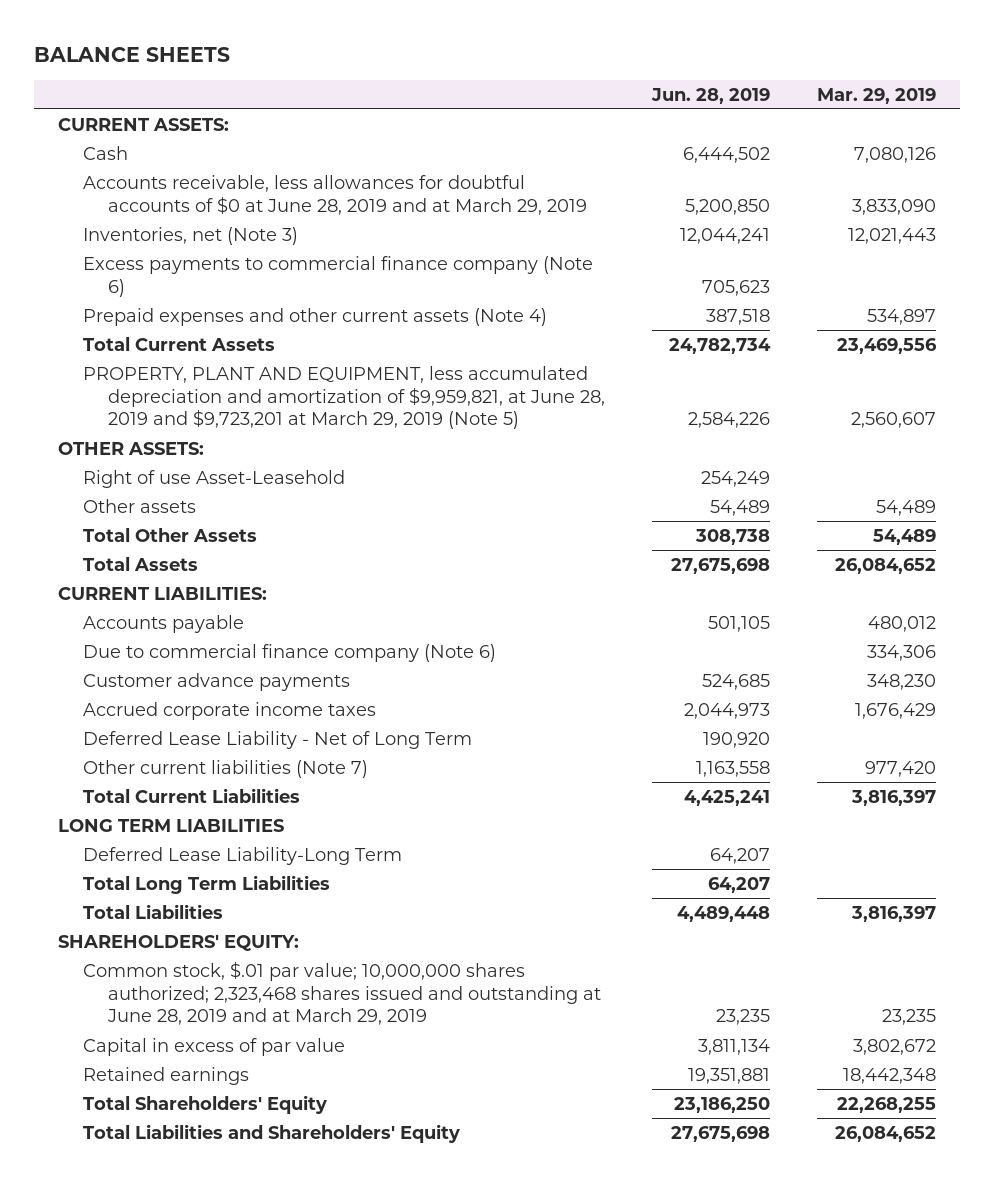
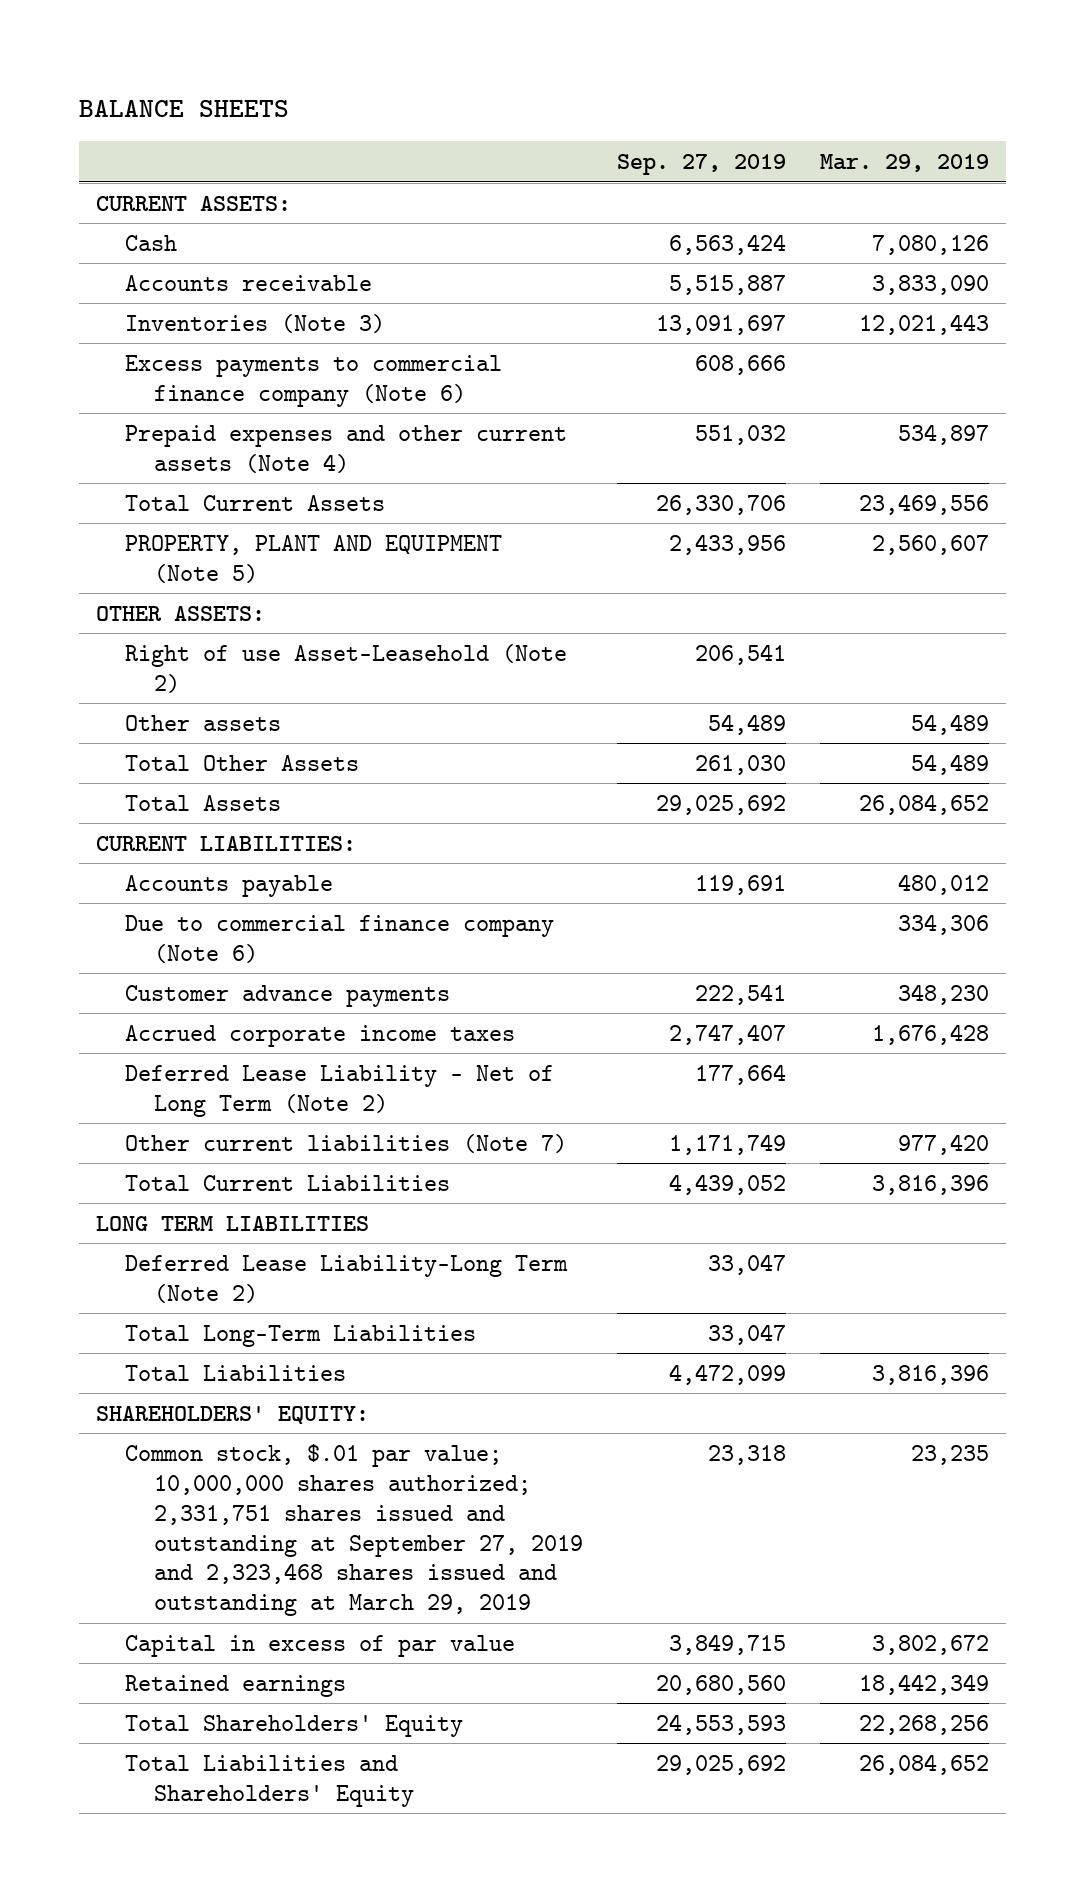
[651,87,771,104] Jun. 28, 2019 -> none
none -> [616,154,786,176] Sep. 27, 2019
[83,174,588,215] Accounts receivable, less allowances for doubtful accounts of $0 at June 28, 2019 and at March 29, 2019 -> [125,274,373,291] Accounts receivable
[83,226,299,245] Inventories, net (Note 3) -> [125,313,386,333] Inventories (Note 3)
[83,365,606,430] PROPERTY, PLANT AND EQUIPMENT, less accumulated depreciation and amortization of $9,959,821, at June 28, 2019 and $9,723,201 at March 29, 2019 (Note 5) -> [125,534,503,583] PROPERTY, PLANT AND EQUIPMENT (Note 5)
[83,469,346,488] Right of use Asset-Leasehold -> [125,643,568,693] Right of use Asset-Leasehold (Note 2)
[855,702,937,719] 1,676,429 -> [871,1023,989,1045] 1,676,428
[83,730,473,749] Deferred Lease Liability - Net of Long Term -> [125,1064,555,1117] Deferred Lease Liability - Net of Long Term (Note 2)
[851,789,937,806] 3,816,397 -> [871,1174,989,1195] 3,816,396
[83,846,403,865] Deferred Lease Liability-Long Term -> [125,1254,569,1303] Deferred Lease Liability-Long Term (Note 2)
[83,874,331,894] Total Long Term Liabilities -> [125,1324,477,1347] Total Long-Term Liabilities
[851,905,937,922] 3,816,397 -> [871,1364,989,1385] 3,816,396
[83,960,602,1026] Common stock, $.01 par value; 10,000,000 shares authorized; 2,323,468 shares issued and outstanding at June 28, 2019 and at March 29, 2019 -> [125,1443,583,1617] Common stock, $.01 par value; 10,000,000 shares authorized; 2,331,751 shares issued and outstanding at September 27, 2019 and 2,323,468 shares issued and outstanding at March 29, 2019
[843,1067,937,1084] 18,442,348 -> [858,1673,989,1695] 18,442,349
[837,1096,937,1113] 22,268,255 -> [858,1714,989,1735] 22,268,256

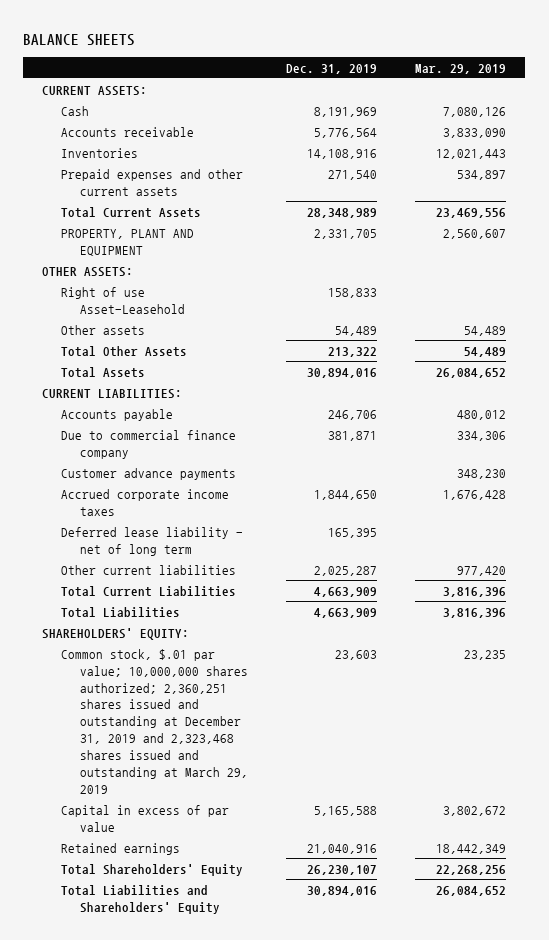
[616,154,786,176] Sep. 27, 2019 -> none
none -> [286,63,378,74] Dec. 31, 2019
[125,354,503,407] Excess payments to commercial finance company (Note 6) -> none
[125,313,386,333] Inventories (Note 3) -> [61,147,139,158] Inventories
[125,424,568,473] Prepaid expenses and other current assets (Note 4) -> [61,168,244,196] Prepaid expenses and other current assets
[125,534,503,583] PROPERTY, PLANT AND EQUIPMENT (Note 5) -> [61,228,195,256] PROPERTY, PLANT AND EQUIPMENT
[125,643,568,693] Right of use Asset-Leasehold (Note 2) -> [61,286,186,314] Right of use Asset-Leasehold
[125,914,555,963] Due to commercial finance company (Note 6) -> [61,429,237,459] Due to commercial finance company
[125,1064,555,1117] Deferred Lease Liability - Net of Long Term (Note 2) -> [61,526,244,556] Deferred lease liability - net of long term
[125,1133,568,1153] Other current liabilities (Note 7) -> [61,564,237,575] Other current liabilities
[96,1215,370,1231] LONG TERM LIABILITIES -> none
[125,1254,569,1303] Deferred Lease Liability-Long Term (Note 2) -> none
[125,1324,477,1347] Total Long-Term Liabilities -> none
[125,1443,583,1617] Common stock, $.01 par value; 10,000,000 shares authorized; 2,331,751 shares issued and outstanding at September 27, 2019 and 2,323,468 shares issued and outstanding at March 29, 2019 -> [61,648,249,794] Common stock, $.01 par value; 10,000,000 shares authorized; 2,360,251 shares issued and outstanding at December 31, 2019 and 2,323,468 shares issued and outstanding at March 29, 2019

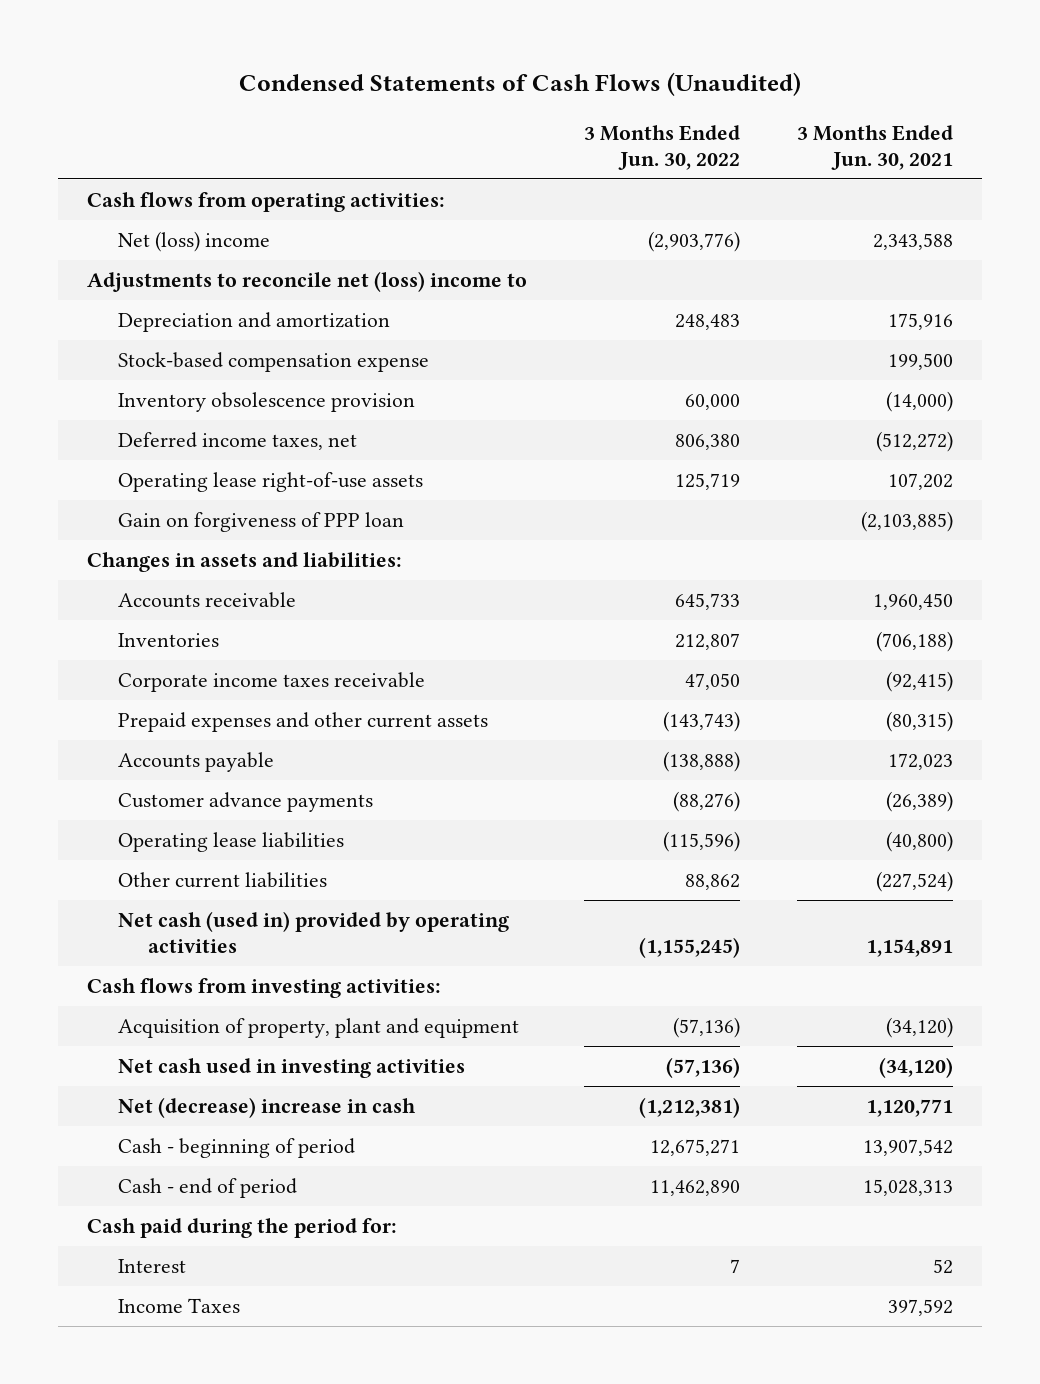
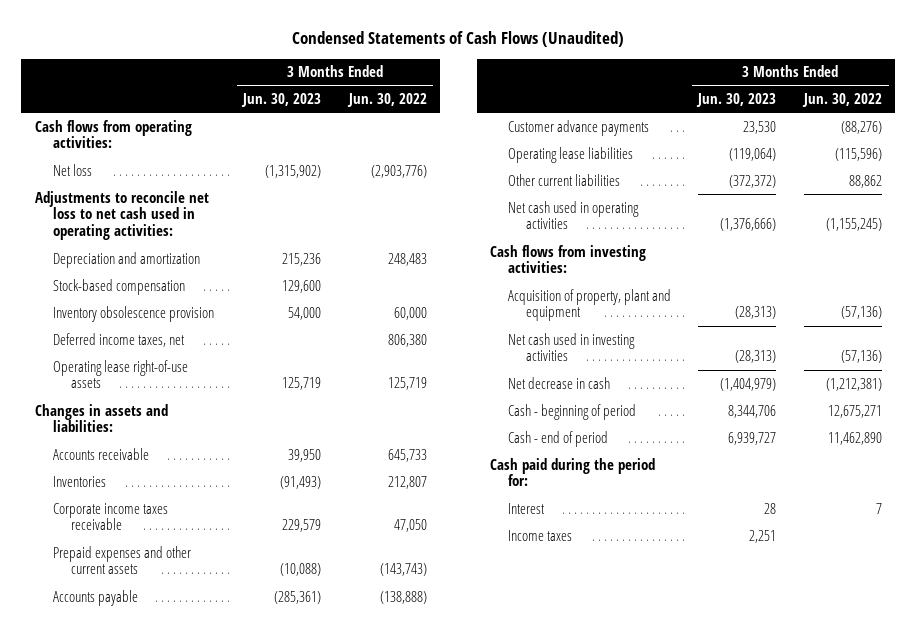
[797,124,954,170] 3 Months Ended Jun. 30, 2021 -> none
none -> [241,92,322,107] Jun. 30, 2023
[117,230,270,252] Net (loss) income -> [53,163,93,176] Net loss
[86,270,527,292] Adjustments to reconcile net (loss) income to -> [35,190,210,241] Adjustments to reconcile net loss to net cash used in operating activities:
[117,351,429,372] Stock-based compensation expense -> [53,278,186,295] Stock-based compensation
[117,511,404,532] Gain on forgiveness of PPP loan -> none
[117,910,509,953] Net cash (used in) provided by operating activities -> [508,200,640,230] Net cash used in operating activities
[117,1096,416,1118] Net (decrease) increase in cash -> [508,376,611,389] Net decrease in cash
[117,1297,240,1313] Income Taxes -> [508,529,573,541] Income taxes

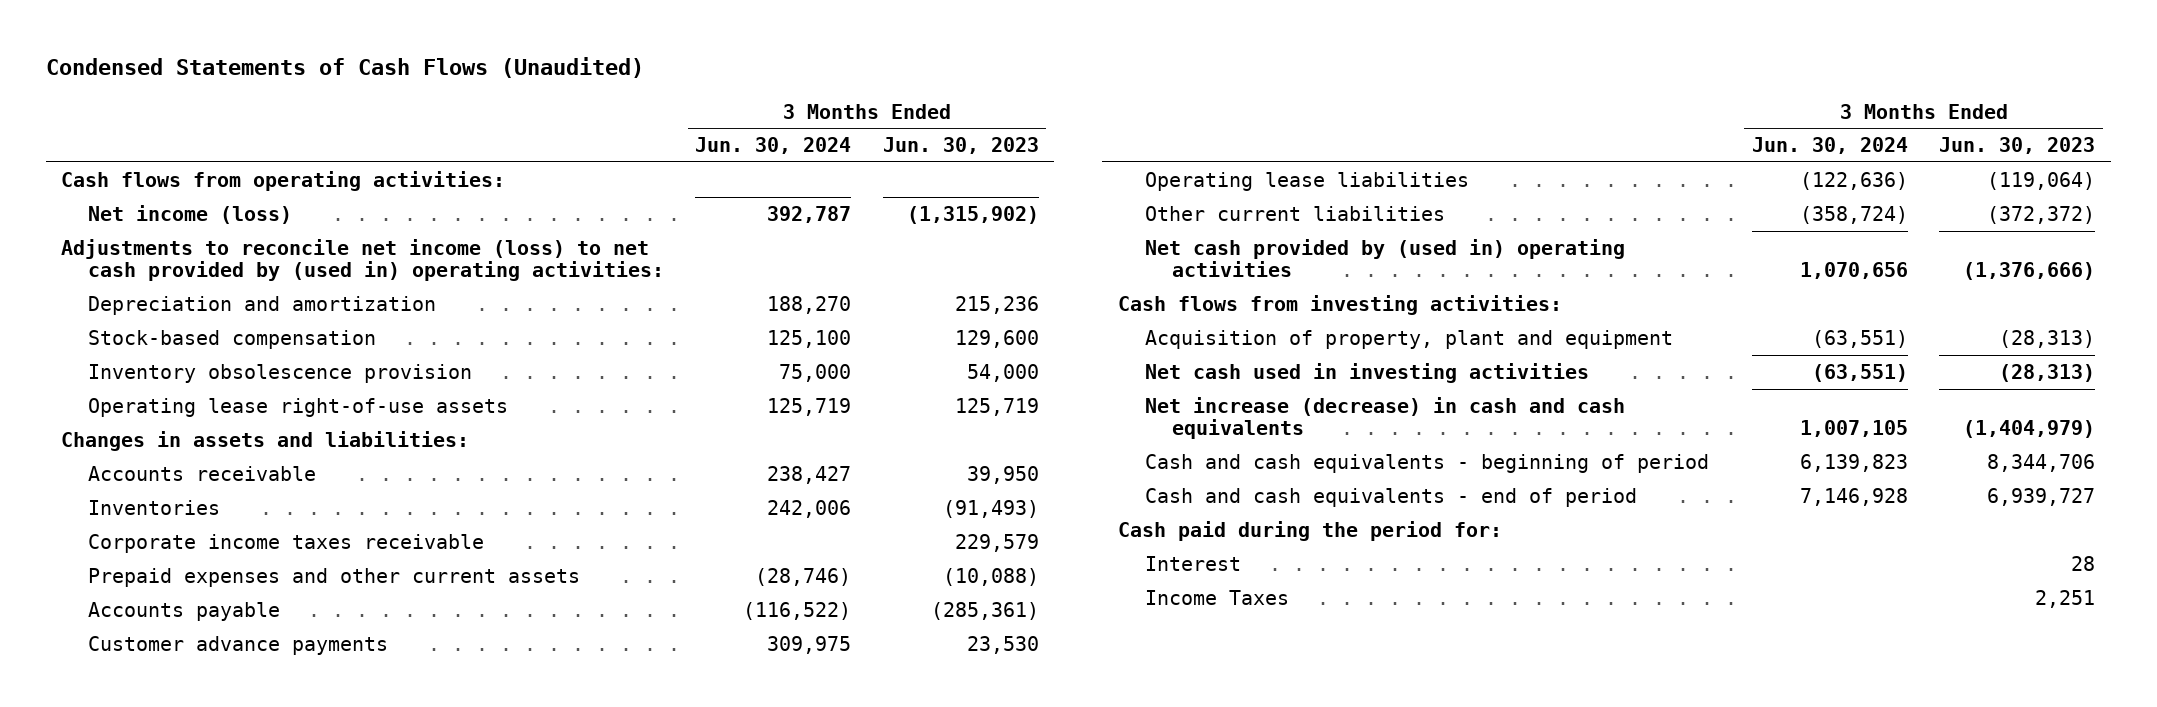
[346,92,427,107] Jun. 30, 2022 -> none
none -> [695,137,852,155] Jun. 30, 2024
[53,163,93,176] Net loss -> [88,204,293,224] Net income (loss)
[35,190,210,241] Adjustments to reconcile net loss to net cash used in operating activities: -> [61,238,665,282] Adjustments to reconcile net income (loss) to net cash provided by (used in) operating activities:
[53,332,186,347] Deferred income taxes, net -> none
[508,200,640,230] Net cash used in operating activities -> [1144,238,1625,278] Net cash provided by (used in) operating activities
[508,376,611,389] Net decrease in cash -> [1144,396,1625,440] Net increase (decrease) in cash and cash equivalents
[508,403,637,420] Cash - beginning of period -> [1144,453,1709,473] Cash and cash equivalents - beginning of period
[508,430,609,447] Cash - end of period -> [1144,487,1637,507] Cash and cash equivalents - end of period
[508,529,573,541] Income taxes -> [1144,589,1289,605] Income Taxes

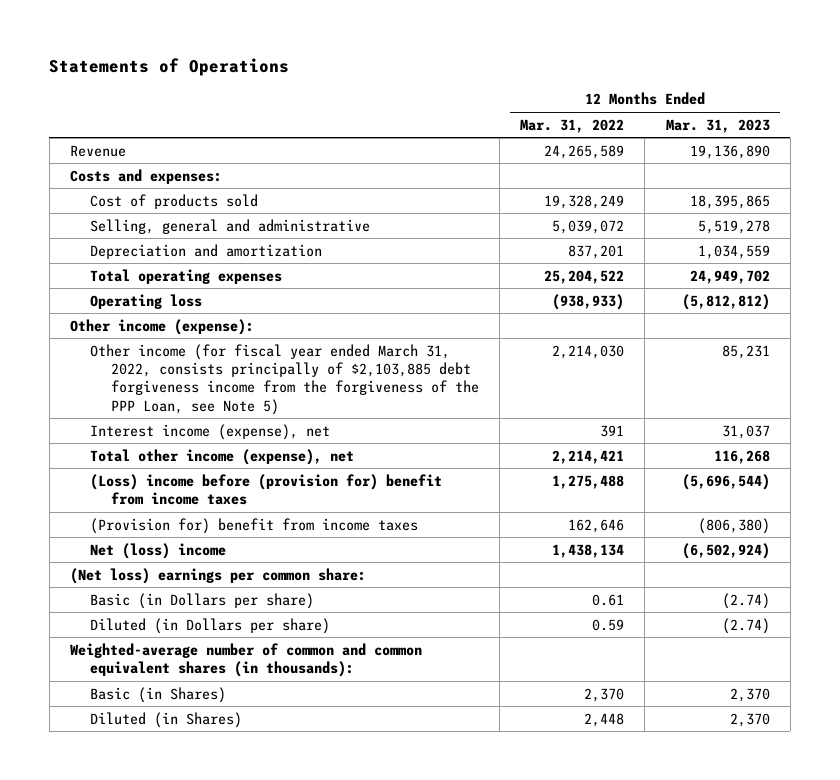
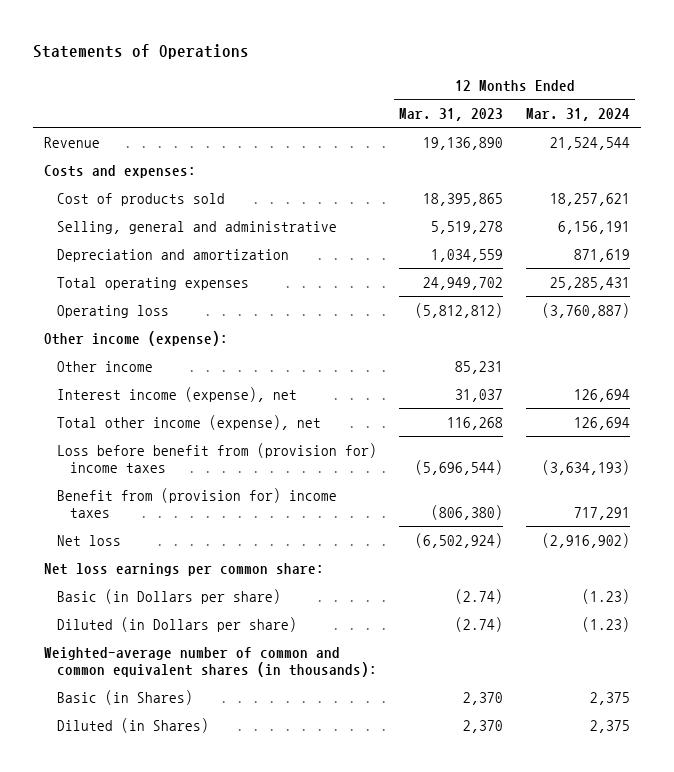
[520,118,625,133] Mar. 31, 2022 -> none
none -> [525,107,630,121] Mar. 31, 2024
[90,343,479,415] Other income (for fiscal year ended March 31, 2022, consists principally of $2,103,885 debt forgiveness income from the forgiveness of the PPP Loan, see Note 5) -> [57,360,154,372] Other income
[90,473,443,506] (Loss) income before (provision for) benefit from income taxes -> [57,442,378,473] Loss before benefit from (provision for) income taxes
[90,517,419,534] (Provision for) benefit from income taxes -> [57,487,338,518] Benefit from (provision for) income taxes
[90,542,227,559] Net (loss) income -> [57,534,122,546] Net loss
[69,567,366,584] (Net loss) earnings per common share: -> [44,562,325,576] Net loss earnings per common share:

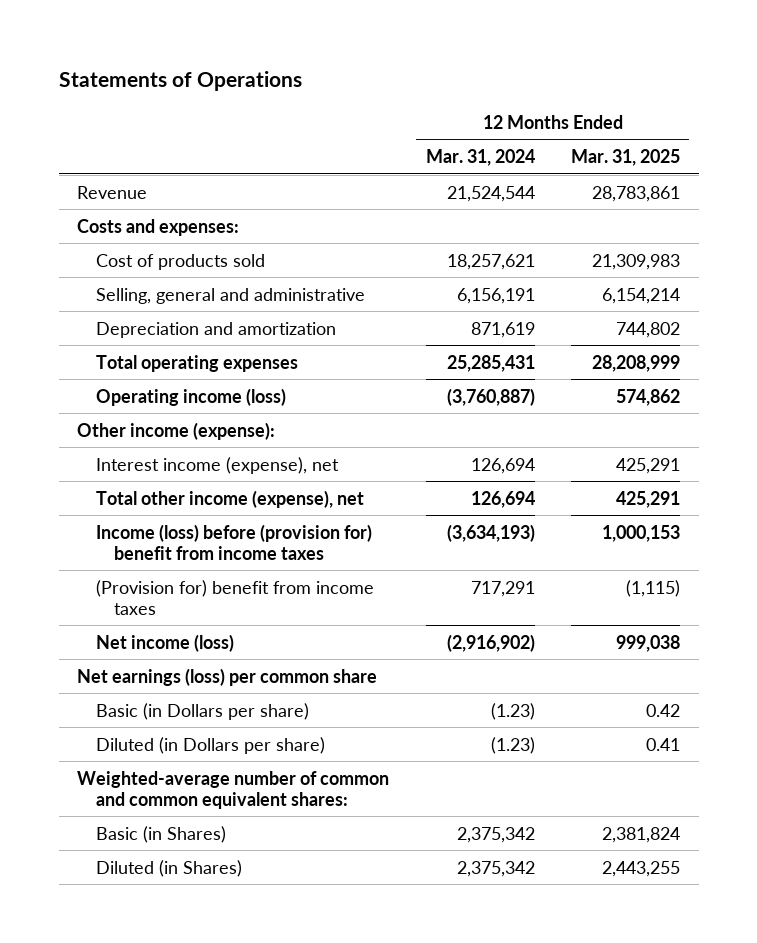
[399,107,504,121] Mar. 31, 2023 -> none
none -> [571,149,681,167] Mar. 31, 2025
[57,304,170,318] Operating loss -> [95,387,286,406] Operating income (loss)
[57,360,154,372] Other income -> none
[57,442,378,473] Loss before benefit from (provision for) income taxes -> [95,523,372,560] Income (loss) before (provision for) benefit from income taxes
[57,487,338,518] Benefit from (provision for) income taxes -> [95,579,374,615] (Provision for) benefit from income taxes
[57,534,122,546] Net loss -> [95,633,234,652] Net income (loss)
[44,562,325,576] Net loss earnings per common share: -> [77,667,378,686] Net earnings (loss) per common share
[44,646,378,677] Weighted-average number of common and common equivalent shares (in thousands): -> [77,770,390,809] Weighted-average number of common and common equivalent shares:
[589,691,630,705] 2,375 -> [456,826,535,843] 2,375,342
[589,719,630,733] 2,375 -> [456,860,535,877] 2,375,342

